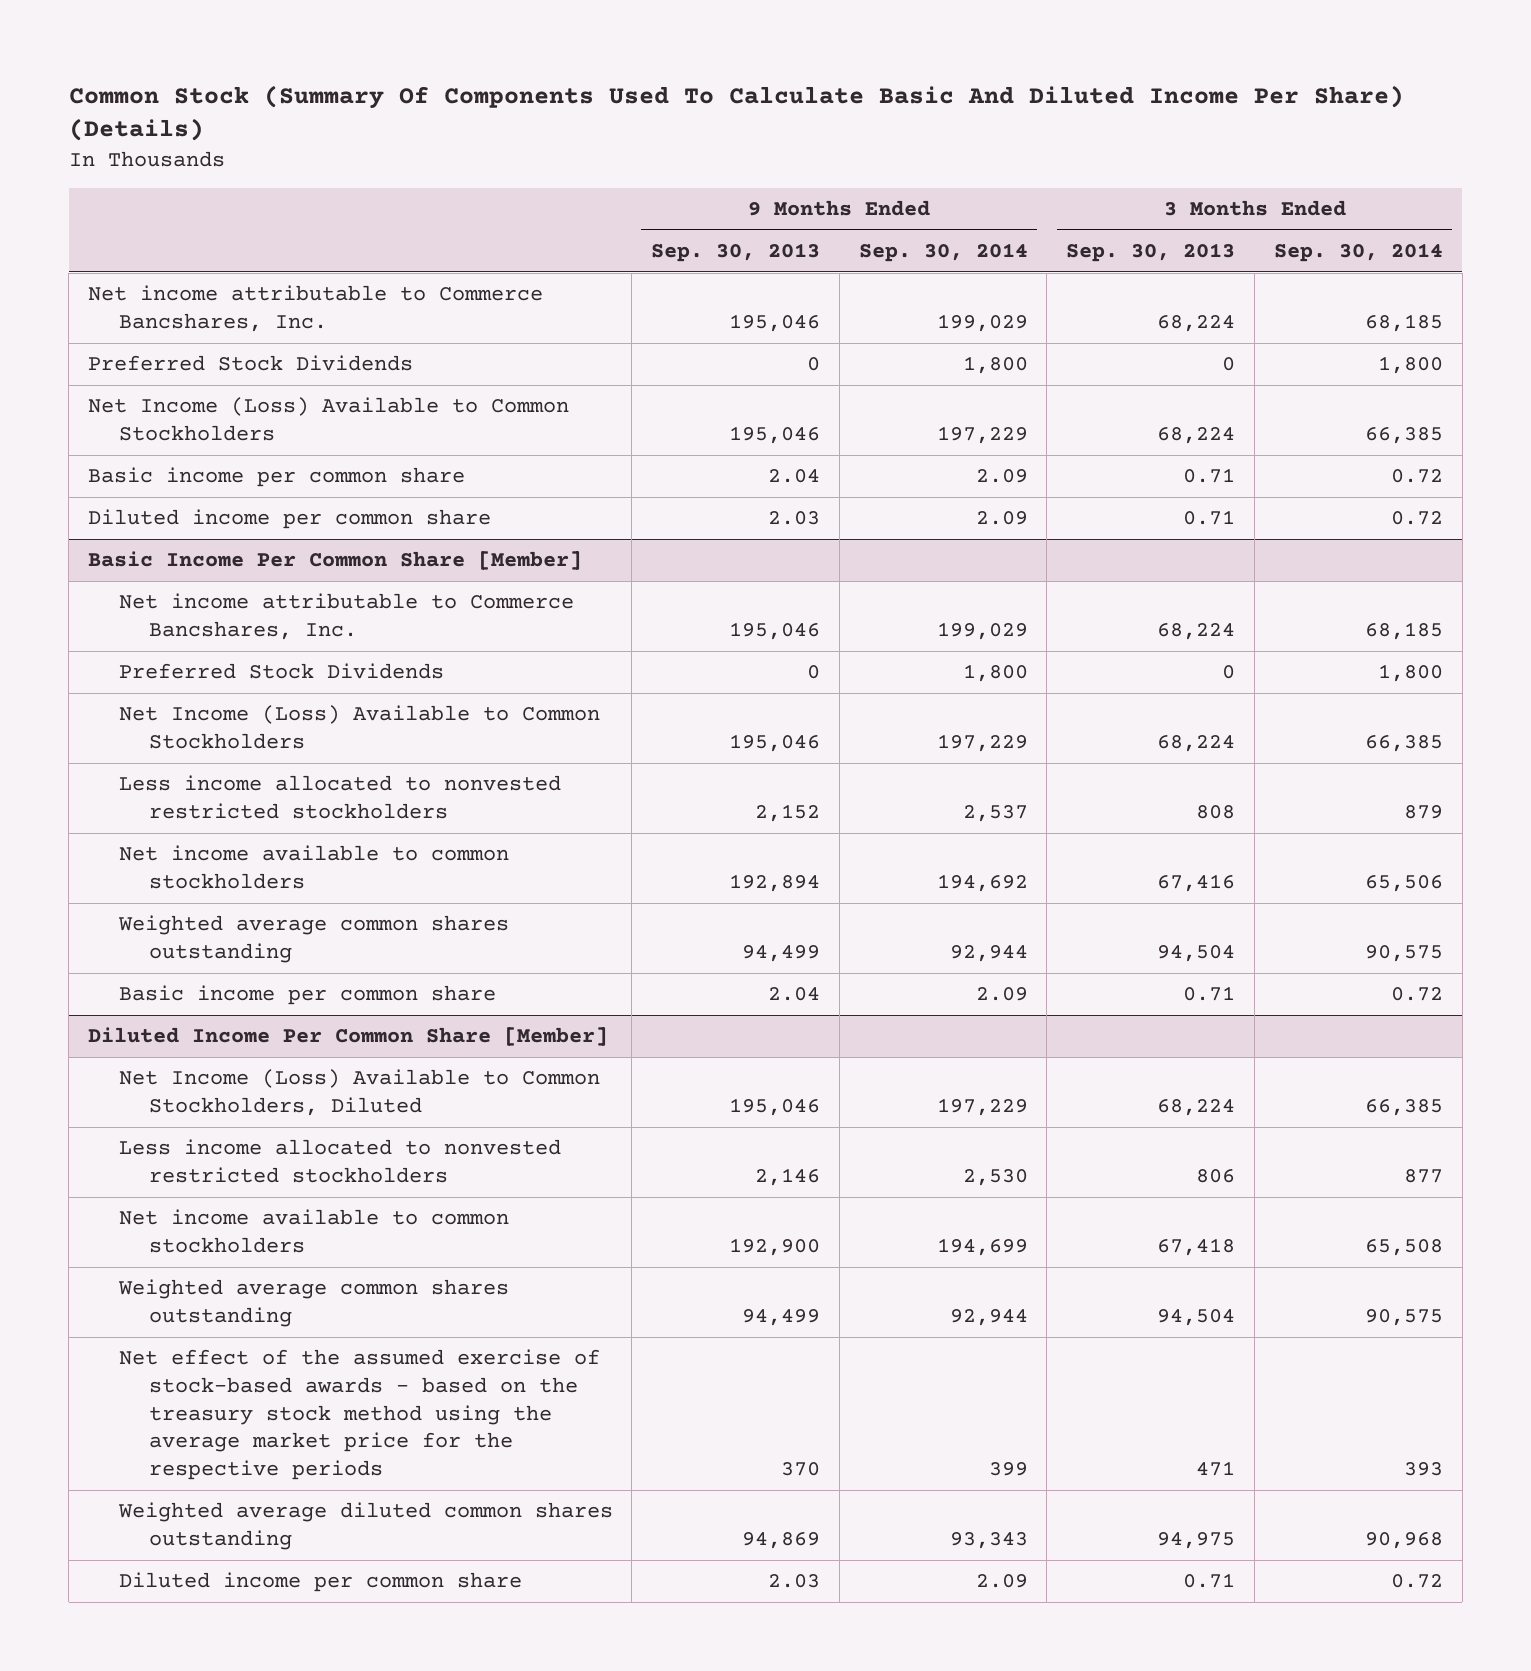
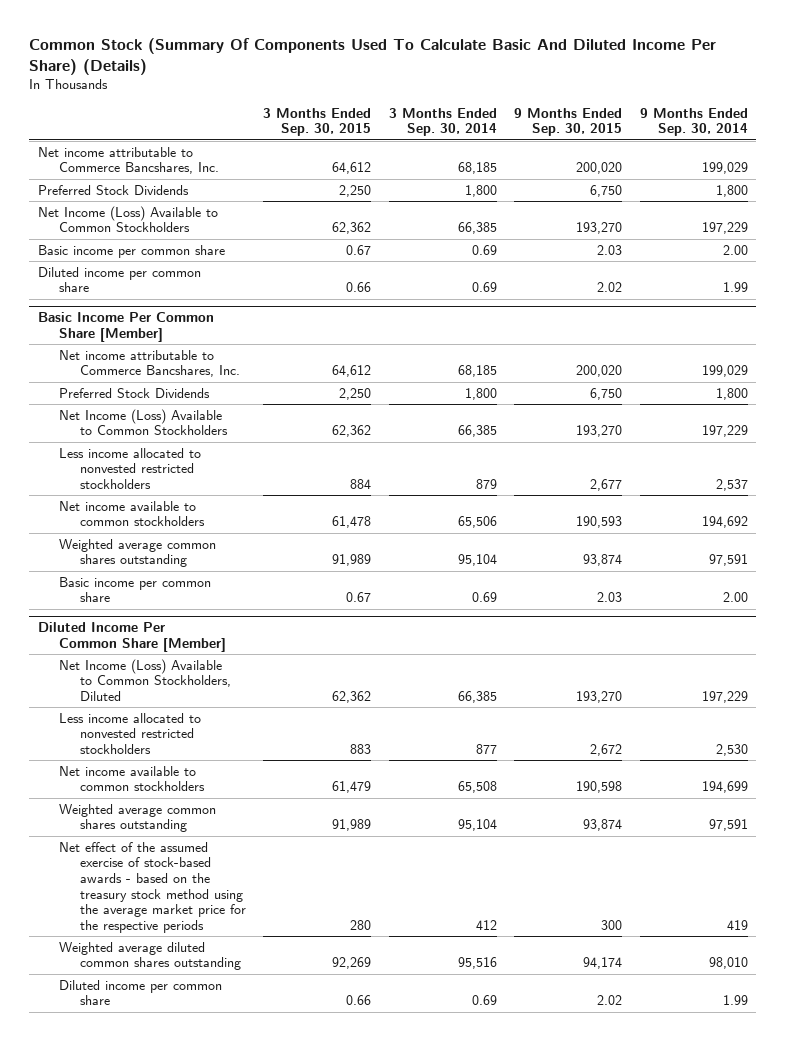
[651,243,821,263] Sep. 30, 2013 -> none
[1066,243,1236,263] Sep. 30, 2013 -> none
none -> [263,107,372,137] 3 Months Ended Sep. 30, 2015
none -> [514,107,623,137] 9 Months Ended Sep. 30, 2015
[975,469,1028,484] 2.09 -> [722,244,748,255] 2.00
[1390,469,1443,484] 0.72 -> [471,244,497,255] 0.69
[975,511,1028,526] 2.09 -> [722,282,748,293] 1.99
[1390,511,1443,526] 0.72 -> [471,282,497,293] 0.69
[949,945,1028,963] 92,944 -> [708,554,748,567] 97,591
[1364,945,1443,963] 90,575 -> [457,554,497,567] 95,104
[975,987,1028,1002] 2.09 -> [722,592,748,603] 2.00
[1390,987,1443,1002] 0.72 -> [471,592,497,603] 0.69
[949,1309,1028,1327] 92,944 -> [708,819,748,832] 97,591
[1364,1309,1443,1327] 90,575 -> [457,819,497,832] 95,104
[988,1462,1028,1477] 399 -> [726,920,748,931] 419
[1403,1462,1443,1477] 393 -> [475,920,497,931] 412
[949,1532,1028,1550] 93,343 -> [708,957,748,970] 98,010
[1364,1532,1443,1550] 90,968 -> [457,957,497,970] 95,516
[975,1574,1028,1589] 2.09 -> [722,995,748,1006] 1.99
[1390,1574,1443,1589] 0.72 -> [471,995,497,1006] 0.69

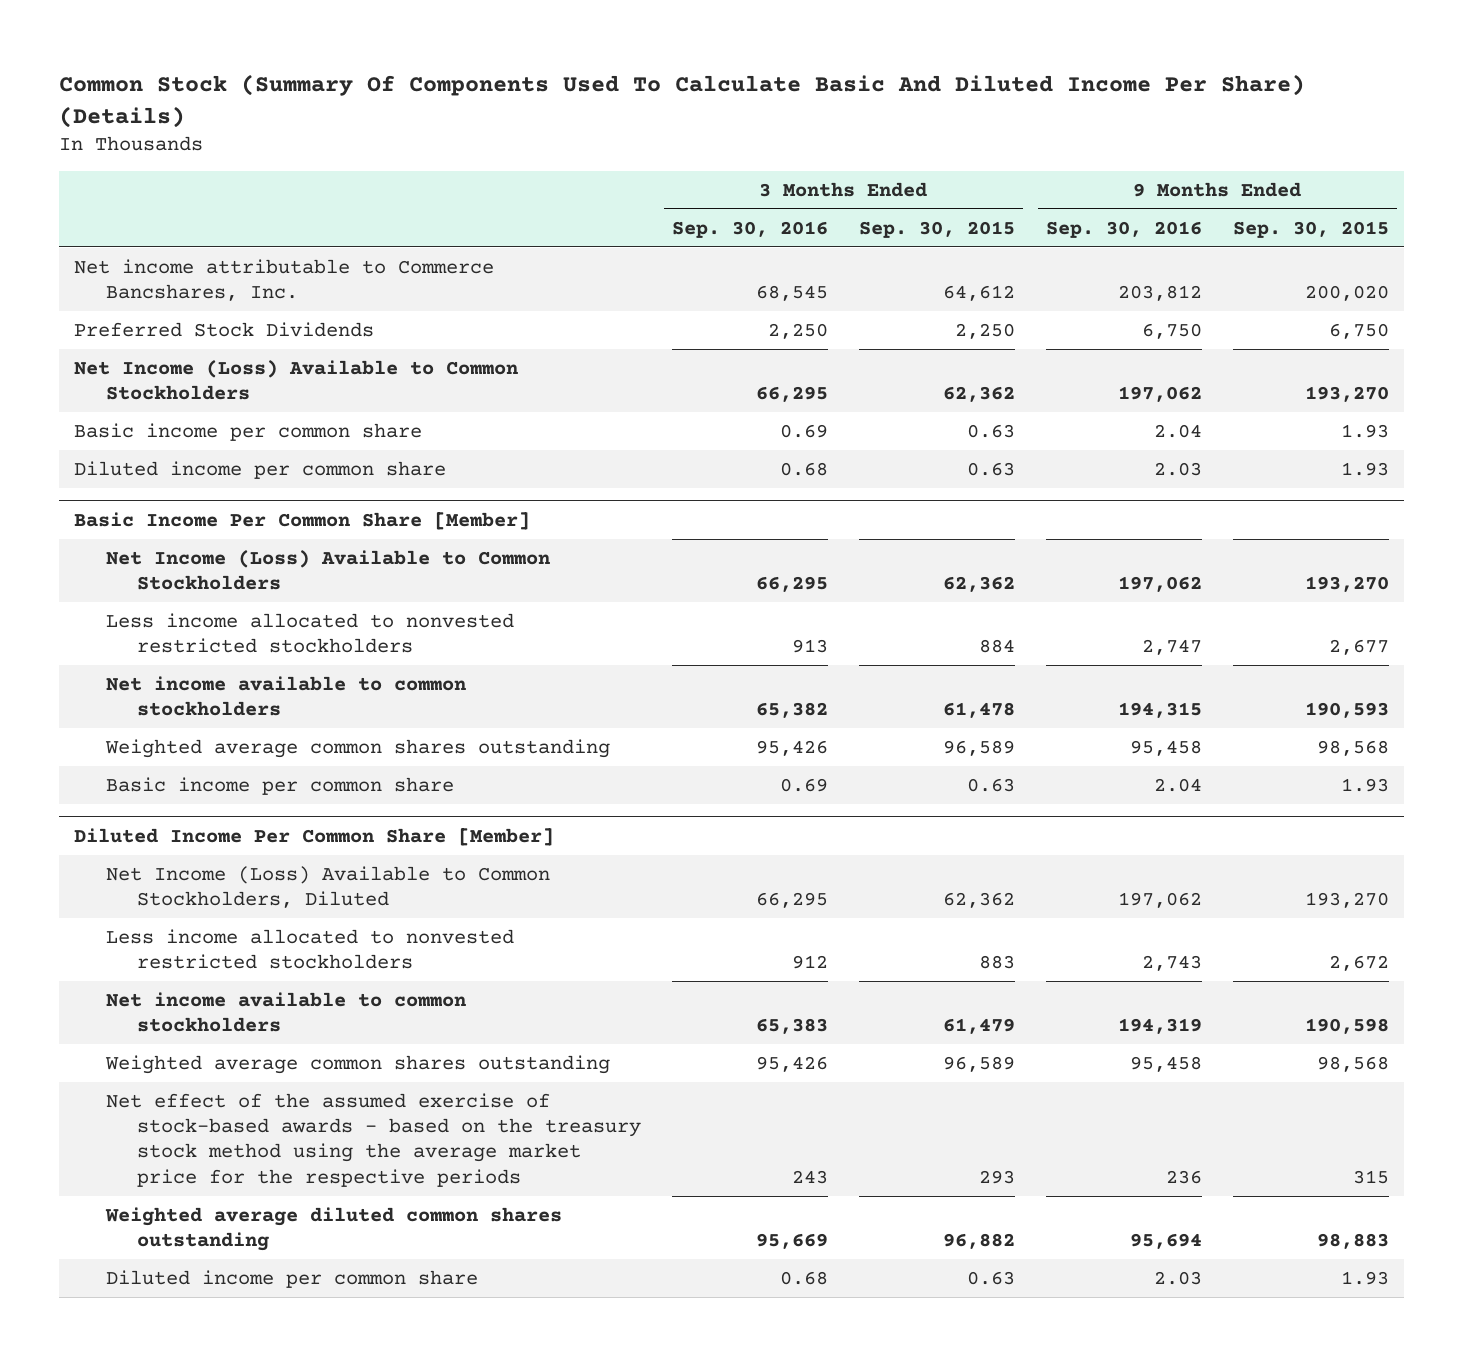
[388,107,497,137] 3 Months Ended Sep. 30, 2014 -> none
[639,107,748,137] 9 Months Ended Sep. 30, 2014 -> none
none -> [671,220,828,238] Sep. 30, 2016
none -> [1045,220,1202,238] Sep. 30, 2016
[346,244,372,255] 0.67 -> [966,423,1015,438] 0.63
[597,244,623,255] 2.03 -> [1340,423,1389,438] 1.93
[346,282,372,293] 0.66 -> [966,461,1015,476] 0.63
[597,282,623,293] 2.02 -> [1340,461,1389,476] 1.93
[58,349,240,378] Net income attributable to Commerce Bancshares, Inc. -> none
[58,387,210,398] Preferred Stock Dividends -> none
[332,554,372,567] 91,989 -> [942,739,1015,756] 96,589
[583,554,623,567] 93,874 -> [1316,739,1389,756] 98,568
[346,592,372,603] 0.67 -> [966,777,1015,792] 0.63
[597,592,623,603] 2.03 -> [1340,777,1389,792] 1.93
[332,819,372,832] 91,989 -> [942,1055,1015,1072] 96,589
[583,819,623,832] 93,874 -> [1316,1055,1389,1072] 98,568
[350,920,372,931] 280 -> [978,1169,1015,1184] 293
[601,920,623,931] 300 -> [1352,1169,1389,1184] 315
[332,957,372,970] 92,269 -> [942,1233,1015,1250] 96,882
[583,957,623,970] 94,174 -> [1316,1233,1389,1250] 98,883
[346,995,372,1006] 0.66 -> [966,1270,1015,1285] 0.63
[597,995,623,1006] 2.02 -> [1340,1270,1389,1285] 1.93

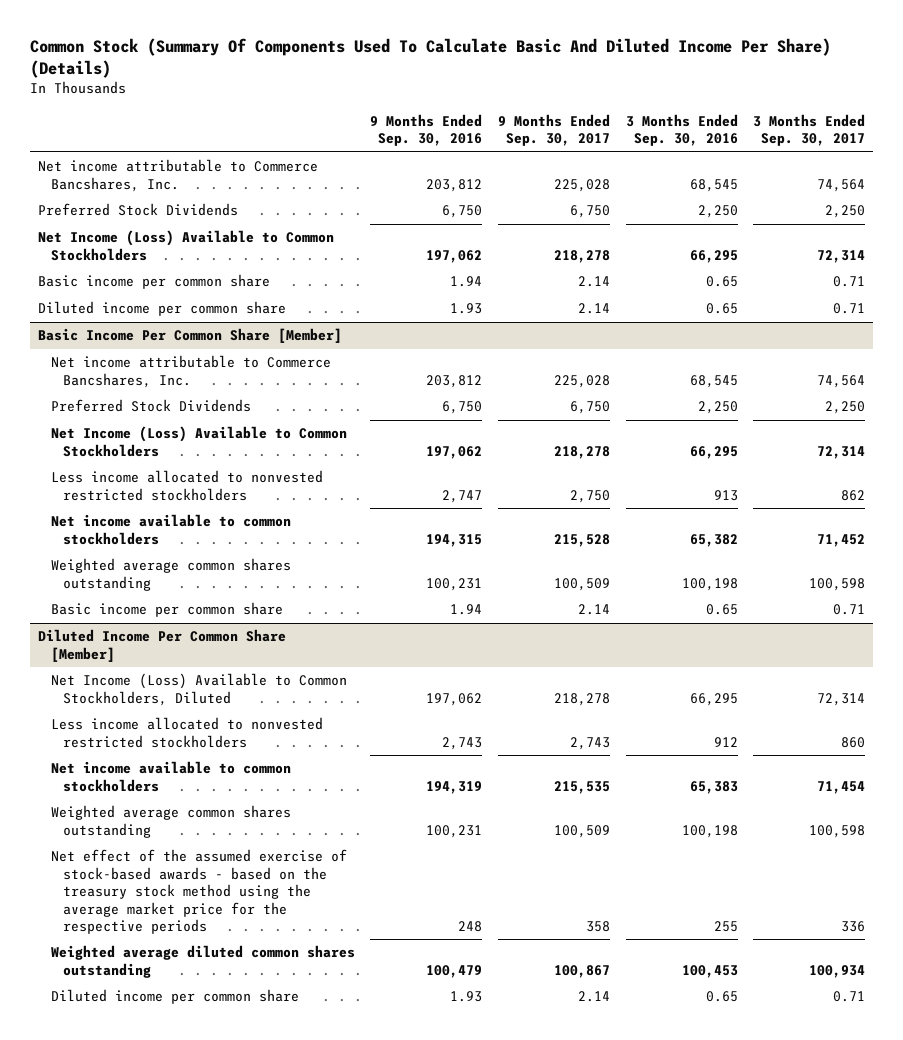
[858,220,1015,238] Sep. 30, 2015 -> none
[1232,220,1389,238] Sep. 30, 2015 -> none
none -> [498,113,611,147] 9 Months Ended Sep. 30, 2017
none -> [753,113,866,147] 3 Months Ended Sep. 30, 2017
[779,423,828,438] 0.69 -> [705,276,738,288] 0.65
[1153,423,1202,438] 2.04 -> [450,276,483,288] 1.94
[779,461,828,476] 0.68 -> [705,303,738,315] 0.65
[1153,461,1202,476] 2.03 -> [450,303,483,315] 1.93
none -> [50,355,331,388] Net income attributable to Commerce Bancshares, Inc.
none -> [50,399,251,413] Preferred Stock Dividends
[755,739,828,756] 95,426 -> [681,577,738,591] 100,198
[1129,739,1202,756] 95,458 -> [426,577,483,591] 100,231
[779,777,828,792] 0.69 -> [705,604,738,616] 0.65
[1153,777,1202,792] 2.04 -> [450,604,483,616] 1.94
[755,1055,828,1072] 95,426 -> [681,824,738,838] 100,198
[1129,1055,1202,1072] 95,458 -> [426,824,483,838] 100,231
[791,1169,828,1184] 243 -> [713,920,738,932] 255
[1165,1169,1202,1184] 236 -> [458,920,483,932] 248
[755,1233,828,1250] 95,669 -> [681,964,738,978] 100,453
[1129,1233,1202,1250] 95,694 -> [426,964,483,978] 100,479
[779,1270,828,1285] 0.68 -> [705,991,738,1003] 0.65
[1153,1270,1202,1285] 2.03 -> [450,991,483,1003] 1.93

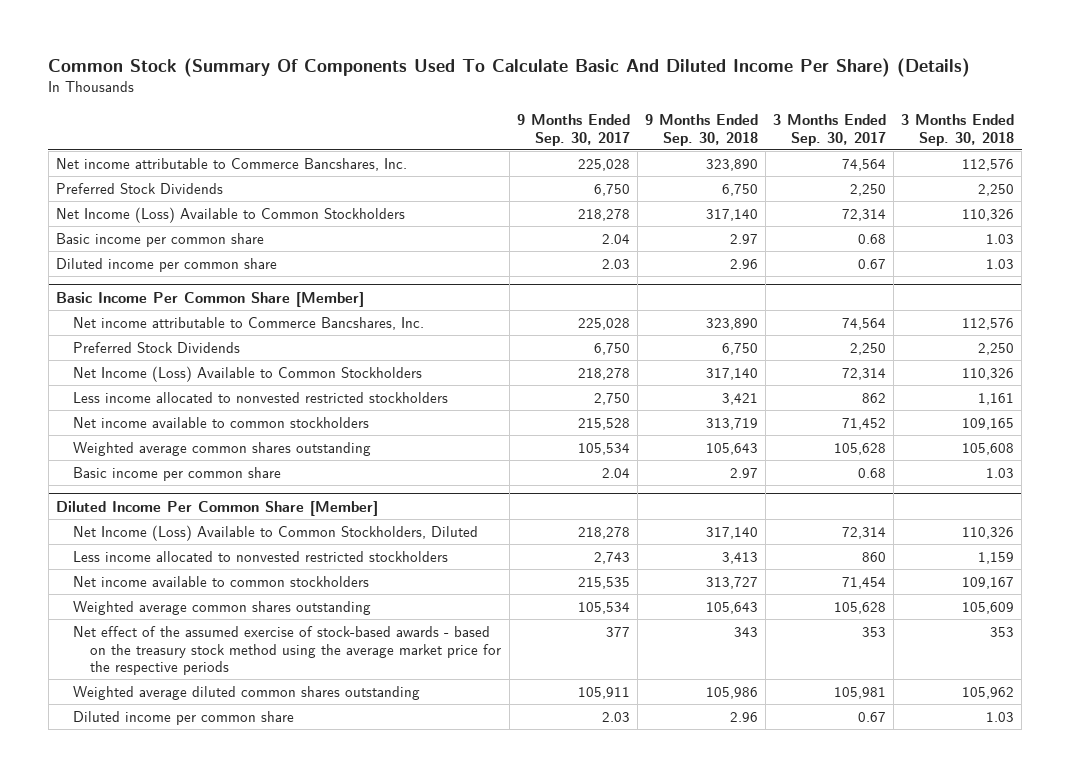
[370,113,483,147] 9 Months Ended Sep. 30, 2016 -> none
[625,113,738,147] 3 Months Ended Sep. 30, 2016 -> none
none -> [644,113,758,146] 9 Months Ended Sep. 30, 2018
none -> [901,113,1015,146] 3 Months Ended Sep. 30, 2018
[578,276,611,288] 2.14 -> [601,233,630,244] 2.04
[833,276,866,288] 0.71 -> [858,233,887,244] 0.68
[578,303,611,315] 2.14 -> [601,258,630,269] 2.03
[833,303,866,315] 0.71 -> [858,258,887,269] 0.67
[554,577,611,591] 100,509 -> [577,442,630,455] 105,534
[809,577,866,591] 100,598 -> [834,442,887,455] 105,628
[578,604,611,616] 2.14 -> [601,467,630,478] 2.04
[833,604,866,616] 0.71 -> [858,467,887,478] 0.68
[554,824,611,838] 100,509 -> [577,601,630,614] 105,534
[809,824,866,838] 100,598 -> [834,601,887,614] 105,628
[586,920,611,932] 358 -> [605,626,630,637] 377
[841,920,866,932] 336 -> [862,626,887,637] 353
[554,964,611,978] 100,867 -> [577,686,630,699] 105,911
[809,964,866,978] 100,934 -> [834,686,887,699] 105,981
[578,991,611,1003] 2.14 -> [601,711,630,722] 2.03
[833,991,866,1003] 0.71 -> [858,711,887,722] 0.67

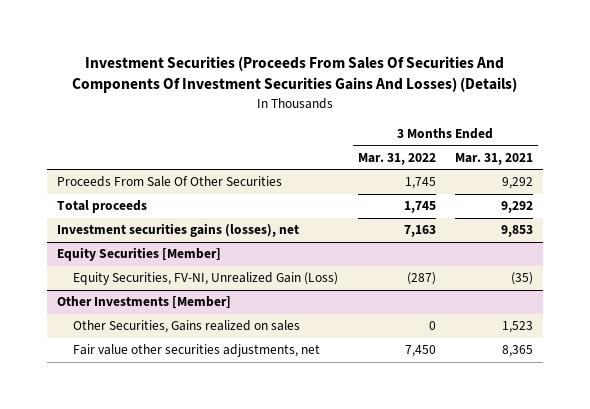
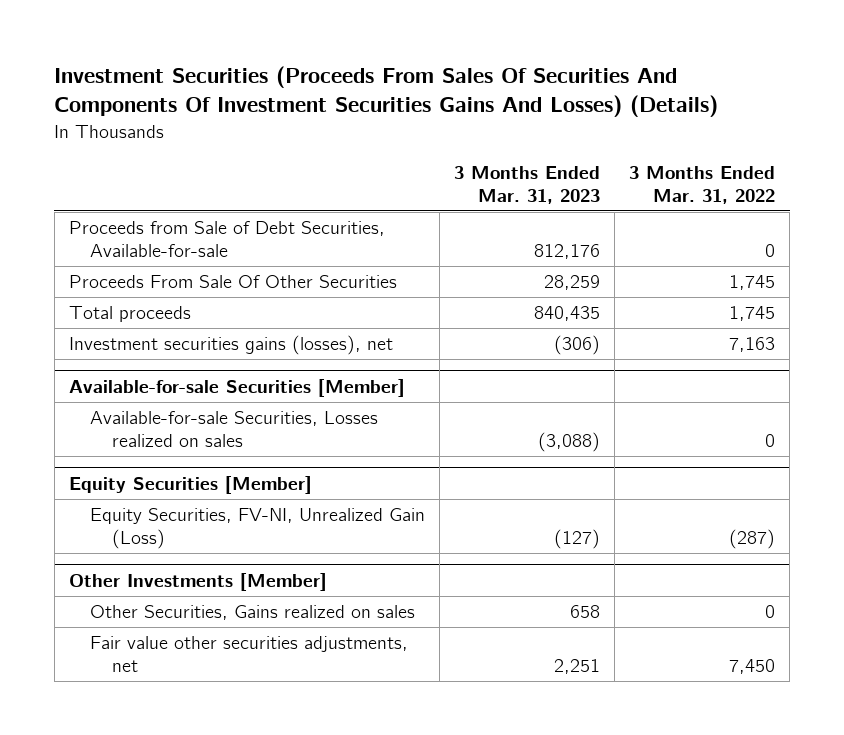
[454,152,533,165] Mar. 31, 2021 -> none
none -> [454,165,601,204] 3 Months Ended Mar. 31, 2023
none -> [68,221,385,258] Proceeds from Sale of Debt Securities, Available-for-sale
none -> [68,378,405,397] Available-for-sale Securities [Member]
none -> [90,411,379,448] Available-for-sale Securities, Losses realized on sales

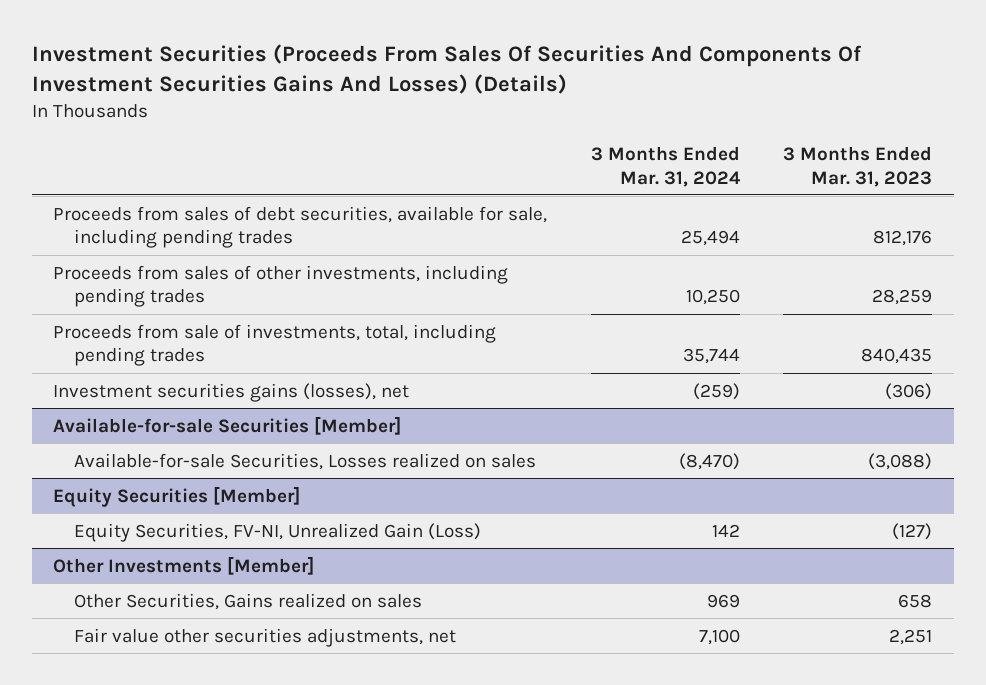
[629,165,776,204] 3 Months Ended Mar. 31, 2022 -> none
none -> [590,145,741,187] 3 Months Ended Mar. 31, 2024
[68,221,385,258] Proceeds from Sale of Debt Securities, Available-for-sale -> [53,205,548,249] Proceeds from sales of debt securities, available for sale, including pending trades
[68,275,397,289] Proceeds From Sale Of Other Securities -> [53,264,509,308] Proceeds from sales of other investments, including pending trades
[68,306,191,323] Total proceeds -> [53,323,497,367] Proceeds from sale of investments, total, including pending trades

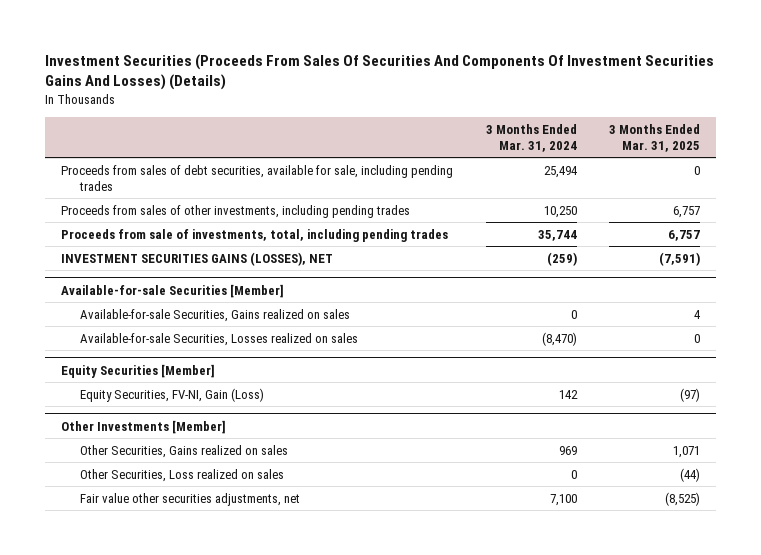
[783,145,933,187] 3 Months Ended Mar. 31, 2023 -> none
none -> [608,123,700,152] 3 Months Ended Mar. 31, 2025
[53,382,410,402] Investment securities gains (losses), net -> [61,251,334,266] INVESTMENT SECURITIES GAINS (LOSSES), NET
none -> [80,308,351,322] Available-for-sale Securities, Gains realized on sales
[74,522,482,542] Equity Securities, FV-NI, Unrealized Gain (Loss) -> [80,387,265,402] Equity Securities, FV-NI, Gain (Loss)
none -> [80,468,285,482] Other Securities, Loss realized on sales

